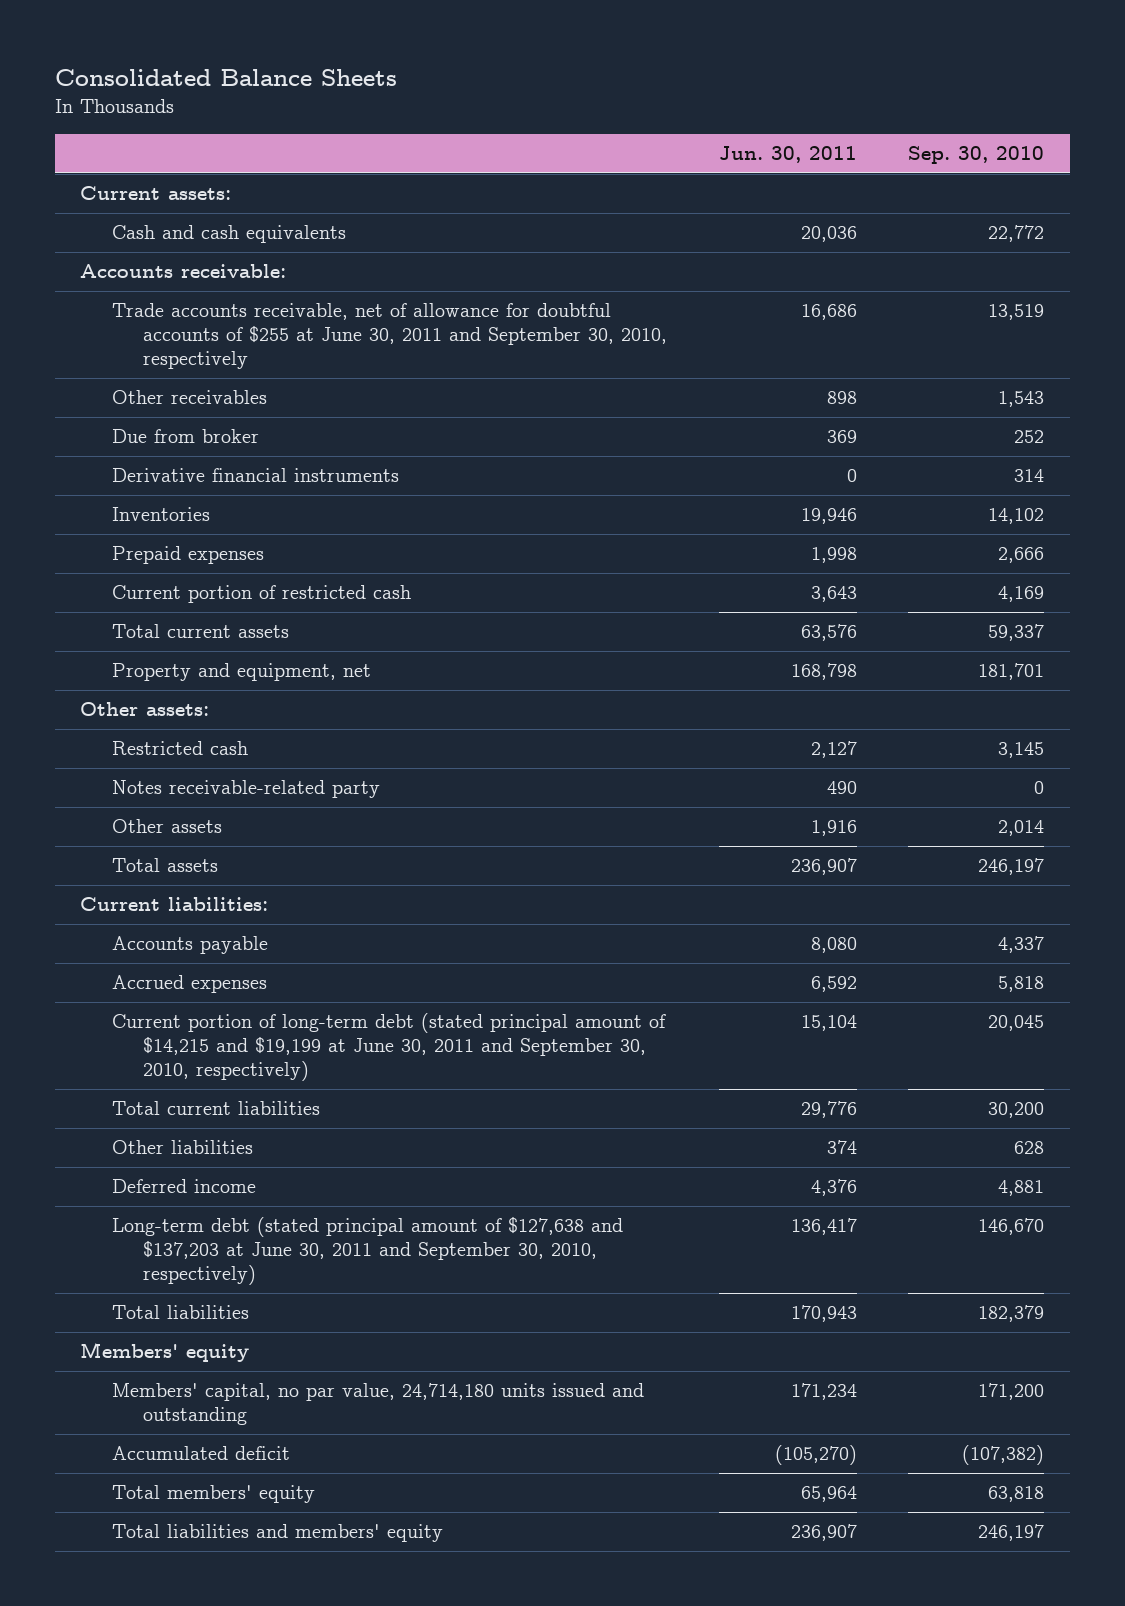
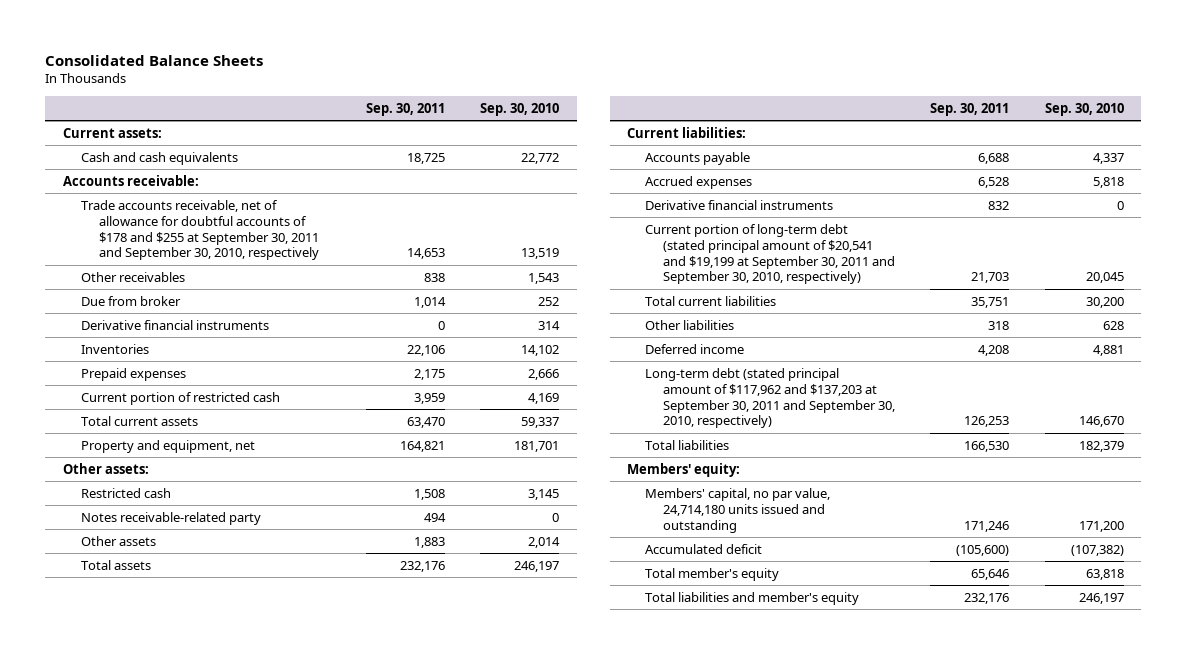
[718,146,857,164] Jun. 30, 2011 -> none
none -> [366,102,446,116] Sep. 30, 2011
[111,303,668,370] Trade accounts receivable, net of allowance for doubtful accounts of $255 at June 30, 2011 and September 30, 2010, respectively -> [80,199,319,261] Trade accounts receivable, net of allowance for doubtful accounts of $178 and $255 at September 30, 2011 and September 30, 2010, respectively
none -> [645,199,834,210] Derivative financial instruments
[111,1013,666,1082] Current portion of long-term debt (stated principal amount of $14,215 and $19,199 at June 30, 2011 and September 30, 2010, respectively) -> [645,223,896,285] Current portion of long-term debt (stated principal amount of $20,541 and $19,199 at September 30, 2011 and September 30, 2010, respectively)
[111,1217,623,1286] Long-term debt (stated principal amount of $127,638 and $137,203 at June 30, 2011 and September 30, 2010, respectively) -> [645,367,896,429] Long-term debt (stated principal amount of $117,962 and $137,203 at September 30, 2011 and September 30, 2010, respectively)
[80,1342,250,1363] Members' equity -> [627,462,741,477] Members' equity:
[111,1485,315,1504] Total members' equity -> [645,567,780,581] Total member's equity
[111,1524,443,1543] Total liabilities and members' equity -> [645,591,860,605] Total liabilities and member's equity

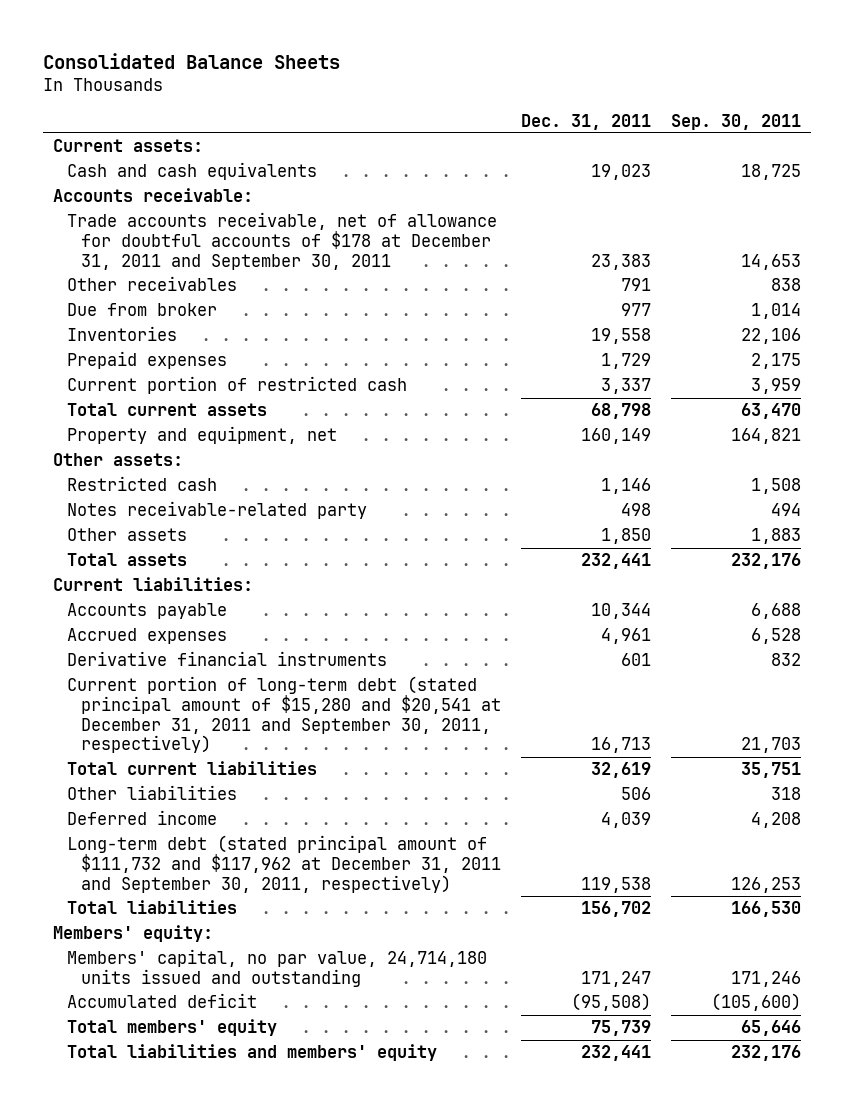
[480,102,560,116] Sep. 30, 2010 -> none
none -> [521,113,652,130] Dec. 31, 2011
[80,199,319,261] Trade accounts receivable, net of allowance for doubtful accounts of $178 and $255 at September 30, 2011 and September 30, 2010, respectively -> [67,212,498,270] Trade accounts receivable, net of allowance for doubtful accounts of $178 at December 31, 2011 and September 30, 2011
[80,319,269,330] Derivative financial instruments -> none
[645,223,896,285] Current portion of long-term debt (stated principal amount of $20,541 and $19,199 at September 30, 2011 and September 30, 2010, respectively) -> [67,676,502,754] Current portion of long-term debt (stated principal amount of $15,280 and $20,541 at December 31, 2011 and September 30, 2011, respectively)
[645,367,896,429] Long-term debt (stated principal amount of $117,962 and $137,203 at September 30, 2011 and September 30, 2010, respectively) -> [67,835,502,893] Long-term debt (stated principal amount of $111,732 and $117,962 at December 31, 2011 and September 30, 2011, respectively)
[645,567,780,581] Total member's equity -> [67,1019,278,1037] Total members' equity
[645,591,860,605] Total liabilities and member's equity -> [67,1044,438,1062] Total liabilities and members' equity

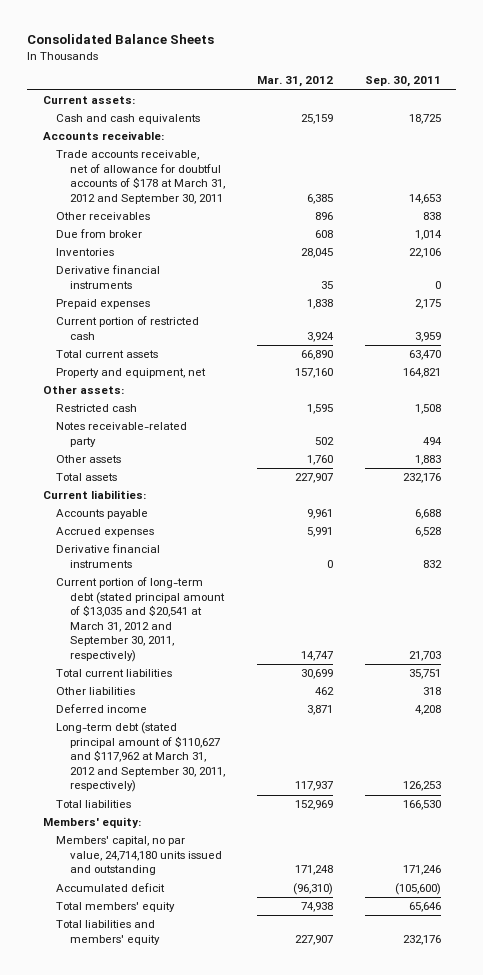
[521,113,652,130] Dec. 31, 2011 -> none
none -> [256,76,333,88] Mar. 31, 2012
[67,212,498,270] Trade accounts receivable, net of allowance for doubtful accounts of $178 at December 31, 2011 and September 30, 2011 -> [56,150,225,204] Trade accounts receivable, net of allowance for doubtful accounts of $178 at March 31, 2012 and September 30, 2011
none -> [56,265,161,289] Derivative financial instruments
[67,676,502,754] Current portion of long-term debt (stated principal amount of $15,280 and $20,541 at December 31, 2011 and September 30, 2011, respectively) -> [56,577,225,663] Current portion of long-term debt (stated principal amount of $13,035 and $20,541 at March 31, 2012 and September 30, 2011, respectively)
[67,835,502,893] Long-term debt (stated principal amount of $111,732 and $117,962 at December 31, 2011 and September 30, 2011, respectively) -> [56,722,225,793] Long-term debt (stated principal amount of $110,627 and $117,962 at March 31, 2012 and September 30, 2011, respectively)

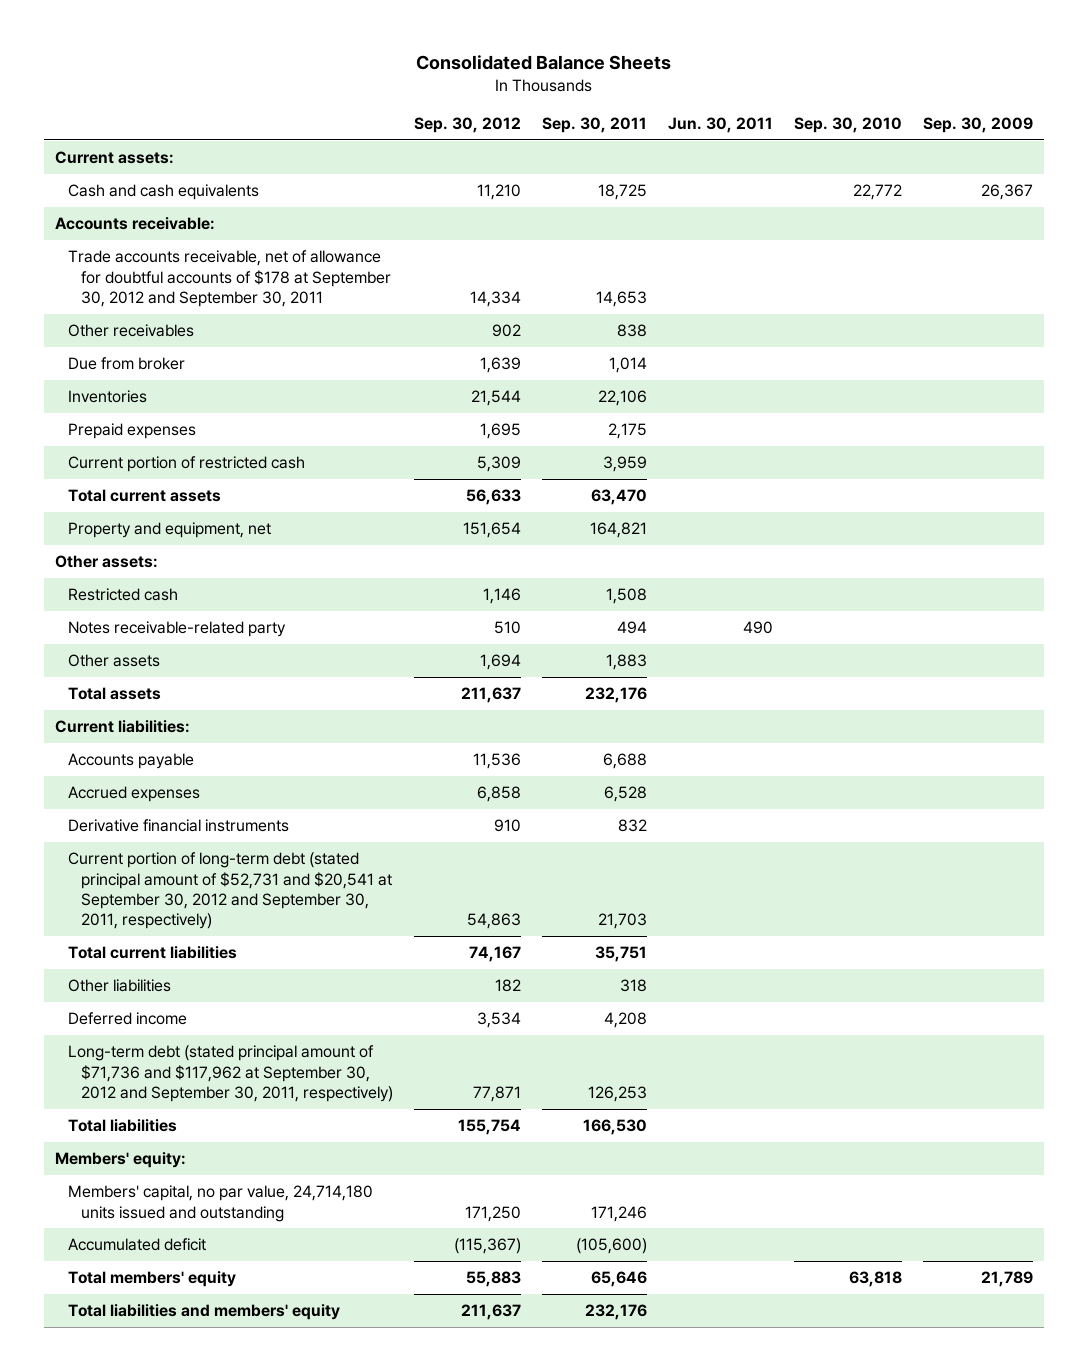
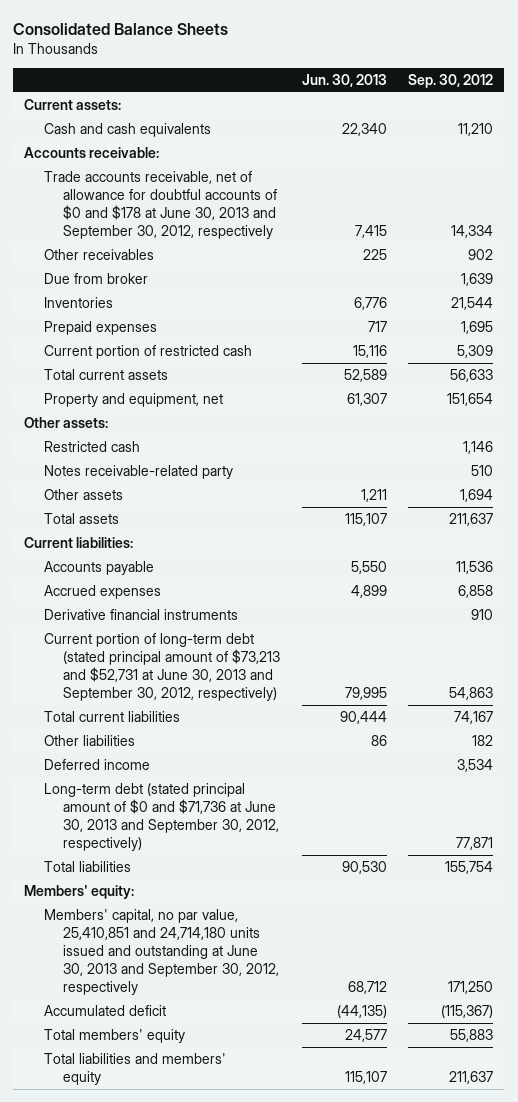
[542,117,648,134] Sep. 30, 2011 -> none
[668,117,774,134] Jun. 30, 2011 -> none
[794,117,903,134] Sep. 30, 2010 -> none
[923,117,1034,134] Sep. 30, 2009 -> none
none -> [301,73,387,87] Jun. 30, 2013
[67,250,392,308] Trade accounts receivable, net of allowance for doubtful accounts of $178 at September 30, 2012 and September 30, 2011 -> [43,171,278,240] Trade accounts receivable, net of allowance for doubtful accounts of $0 and $178 at June 30, 2013 and September 30, 2012, respectively
[67,852,393,930] Current portion of long-term debt (stated principal amount of $52,731 and $20,541 at September 30, 2012 and September 30, 2011, respectively) -> [43,633,281,702] Current portion of long-term debt (stated principal amount of $73,213 and $52,731 at June 30, 2013 and September 30, 2012, respectively)
[67,1045,394,1103] Long-term debt (stated principal amount of $71,736 and $117,962 at September 30, 2012 and September 30, 2011, respectively) -> [43,783,280,852] Long-term debt (stated principal amount of $0 and $71,736 at June 30, 2013 and September 30, 2012, respectively)
[67,1185,373,1222] Members' capital, no par value, 24,714,180 units issued and outstanding -> [43,909,280,996] Members' capital, no par value, 25,410,851 and 24,714,180 units issued and outstanding at June 30, 2013 and September 30, 2012, respectively

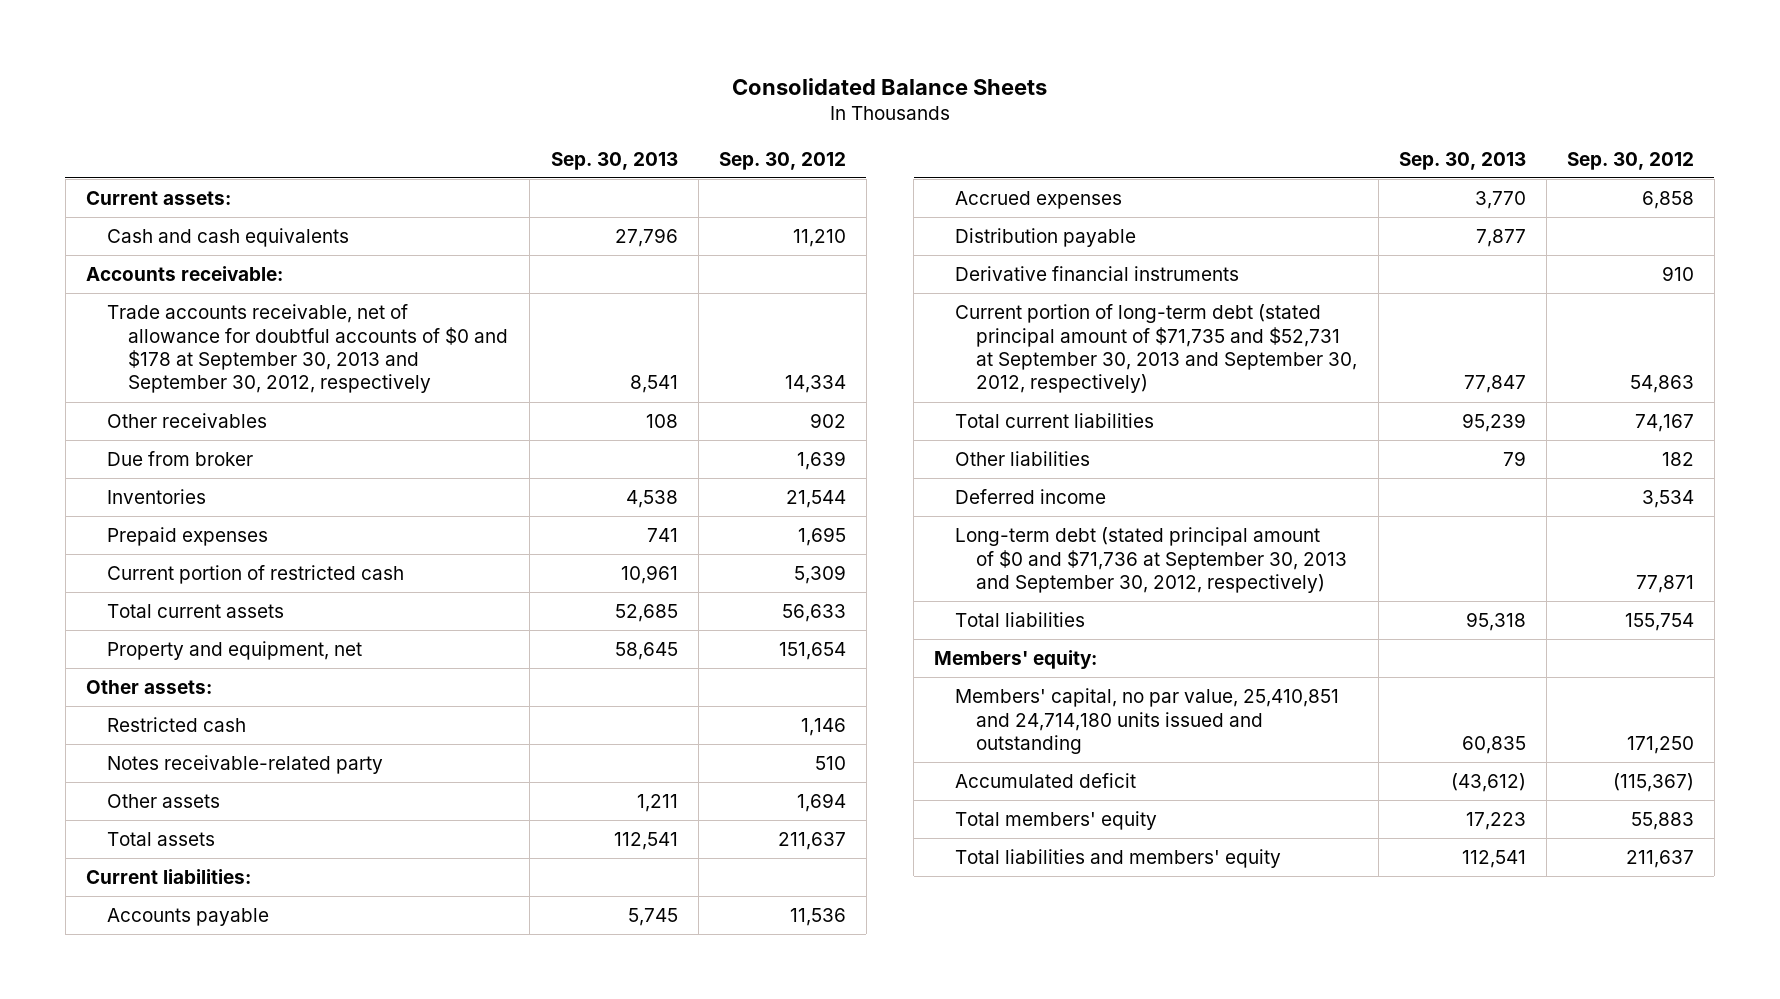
[301,73,387,87] Jun. 30, 2013 -> none
none -> [550,151,678,170] Sep. 30, 2013
[43,171,278,240] Trade accounts receivable, net of allowance for doubtful accounts of $0 and $178 at June 30, 2013 and September 30, 2012, respectively -> [107,304,509,394] Trade accounts receivable, net of allowance for doubtful accounts of $0 and $178 at September 30, 2013 and September 30, 2012, respectively
none -> [955,228,1137,248] Distribution payable
[43,633,281,702] Current portion of long-term debt (stated principal amount of $73,213 and $52,731 at June 30, 2013 and September 30, 2012, respectively) -> [955,304,1358,394] Current portion of long-term debt (stated principal amount of $71,735 and $52,731 at September 30, 2013 and September 30, 2012, respectively)
[43,783,280,852] Long-term debt (stated principal amount of $0 and $71,736 at June 30, 2013 and September 30, 2012, respectively) -> [955,527,1348,593] Long-term debt (stated principal amount of $0 and $71,736 at September 30, 2013 and September 30, 2012, respectively)
[43,909,280,996] Members' capital, no par value, 25,410,851 and 24,714,180 units issued and outstanding at June 30, 2013 and September 30, 2012, respectively -> [955,688,1340,754] Members' capital, no par value, 25,410,851 and 24,714,180 units issued and outstanding

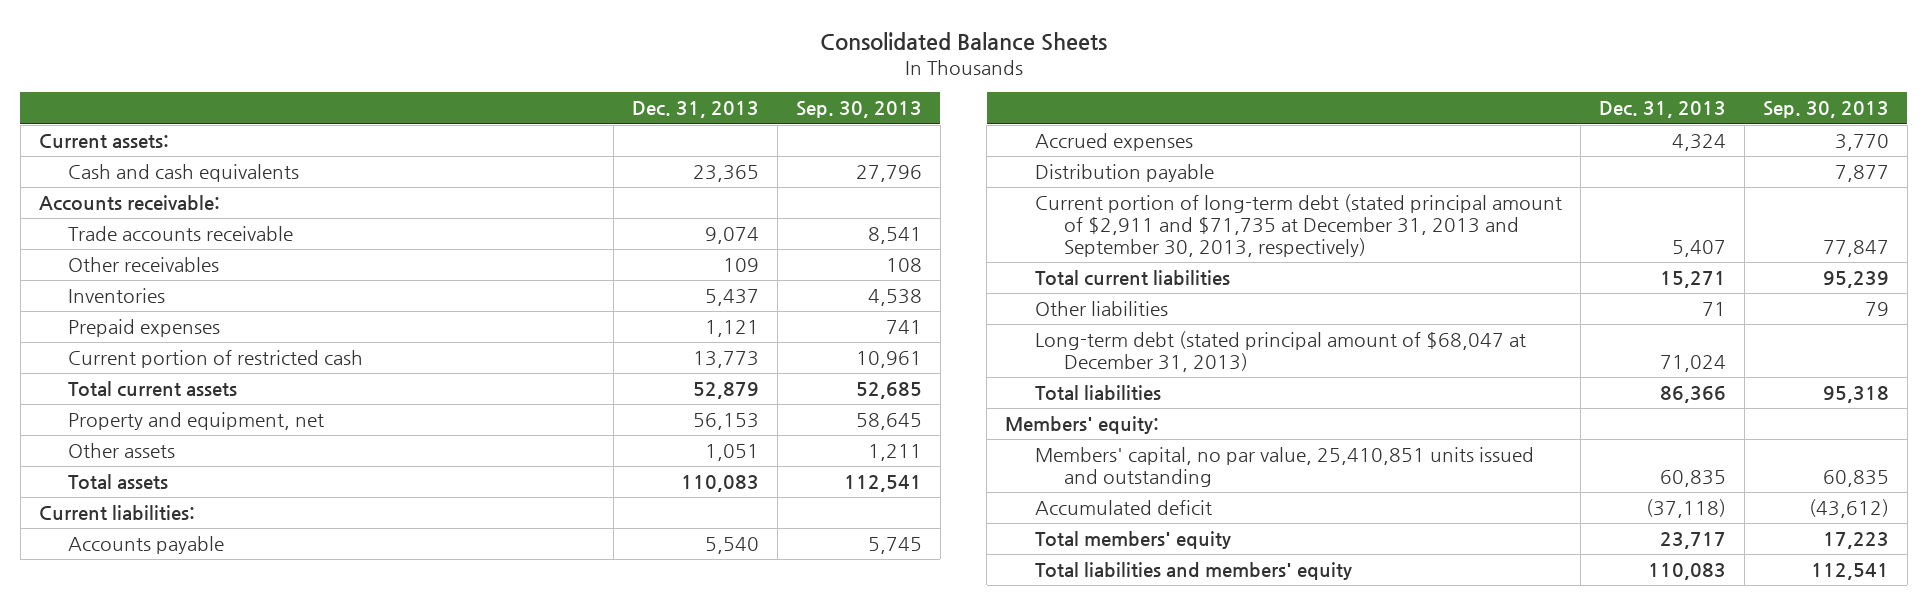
[718,151,846,170] Sep. 30, 2012 -> none
none -> [631,101,759,119] Dec. 31, 2013
[107,304,509,394] Trade accounts receivable, net of allowance for doubtful accounts of $0 and $178 at September 30, 2013 and September 30, 2012, respectively -> [67,226,293,242] Trade accounts receivable
[107,451,254,467] Due from broker -> none
[86,680,213,695] Other assets: -> none
[107,717,247,733] Restricted cash -> none
[107,755,384,775] Notes receivable-related party -> none
[955,266,1240,282] Derivative financial instruments -> none
[955,304,1358,394] Current portion of long-term debt (stated principal amount of $71,735 and $52,731 at September 30, 2013 and September 30, 2012, respectively) -> [1034,194,1562,257] Current portion of long-term debt (stated principal amount of $2,911 and $71,735 at December 31, 2013 and September 30, 2013, respectively)
[955,489,1107,505] Deferred income -> none
[955,527,1348,593] Long-term debt (stated principal amount of $0 and $71,736 at September 30, 2013 and September 30, 2012, respectively) -> [1034,331,1526,372] Long-term debt (stated principal amount of $68,047 at December 31, 2013)
[955,688,1340,754] Members' capital, no par value, 25,410,851 and 24,714,180 units issued and outstanding -> [1034,447,1534,487] Members' capital, no par value, 25,410,851 units issued and outstanding

